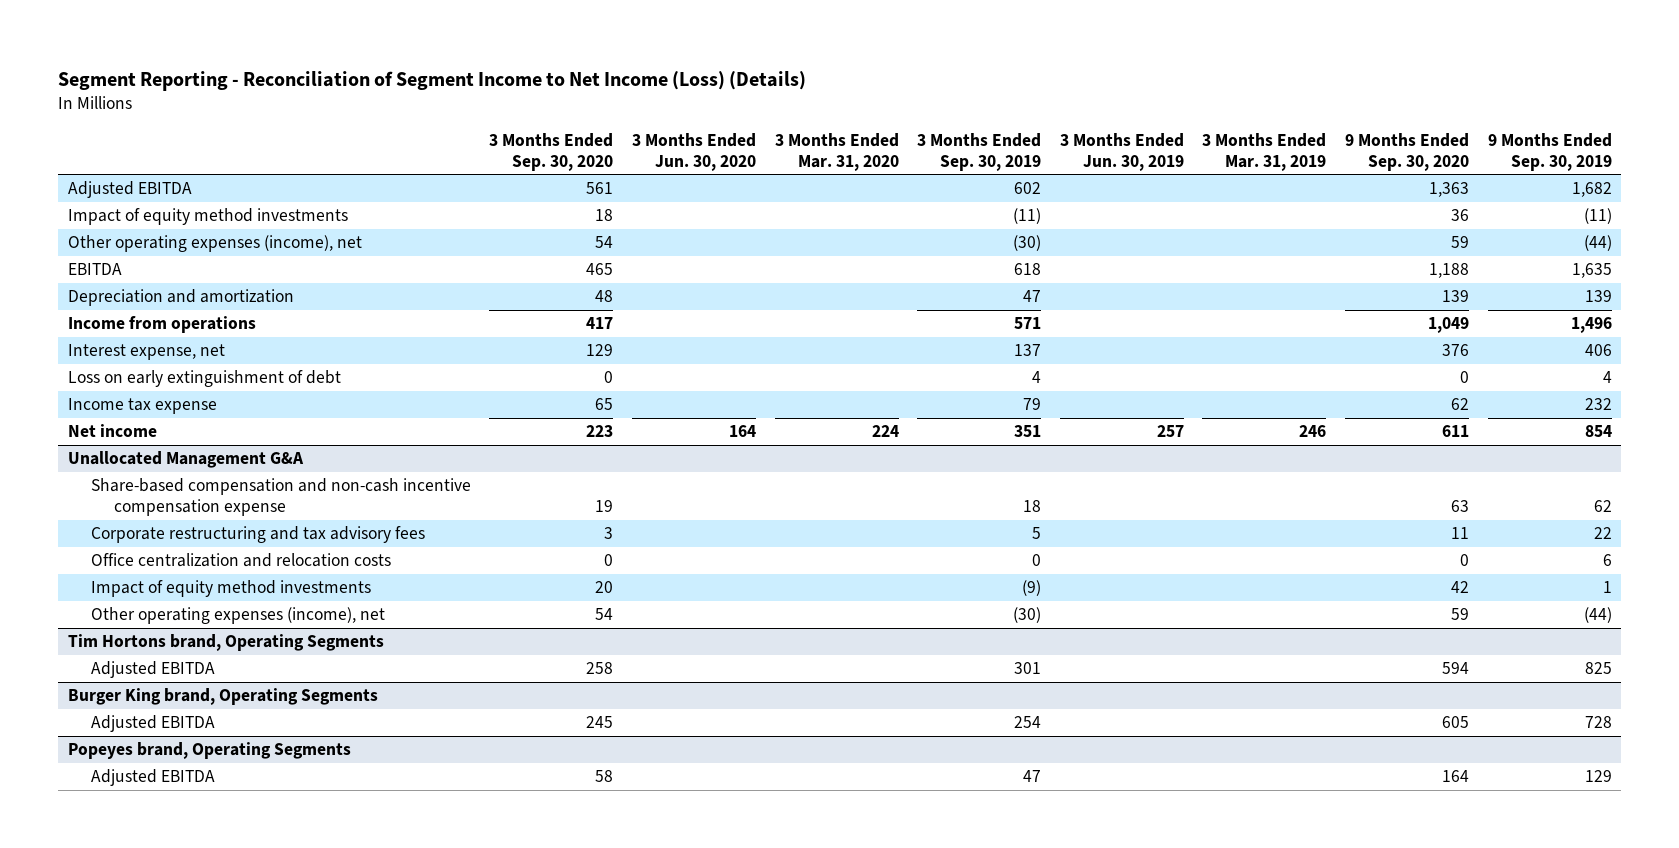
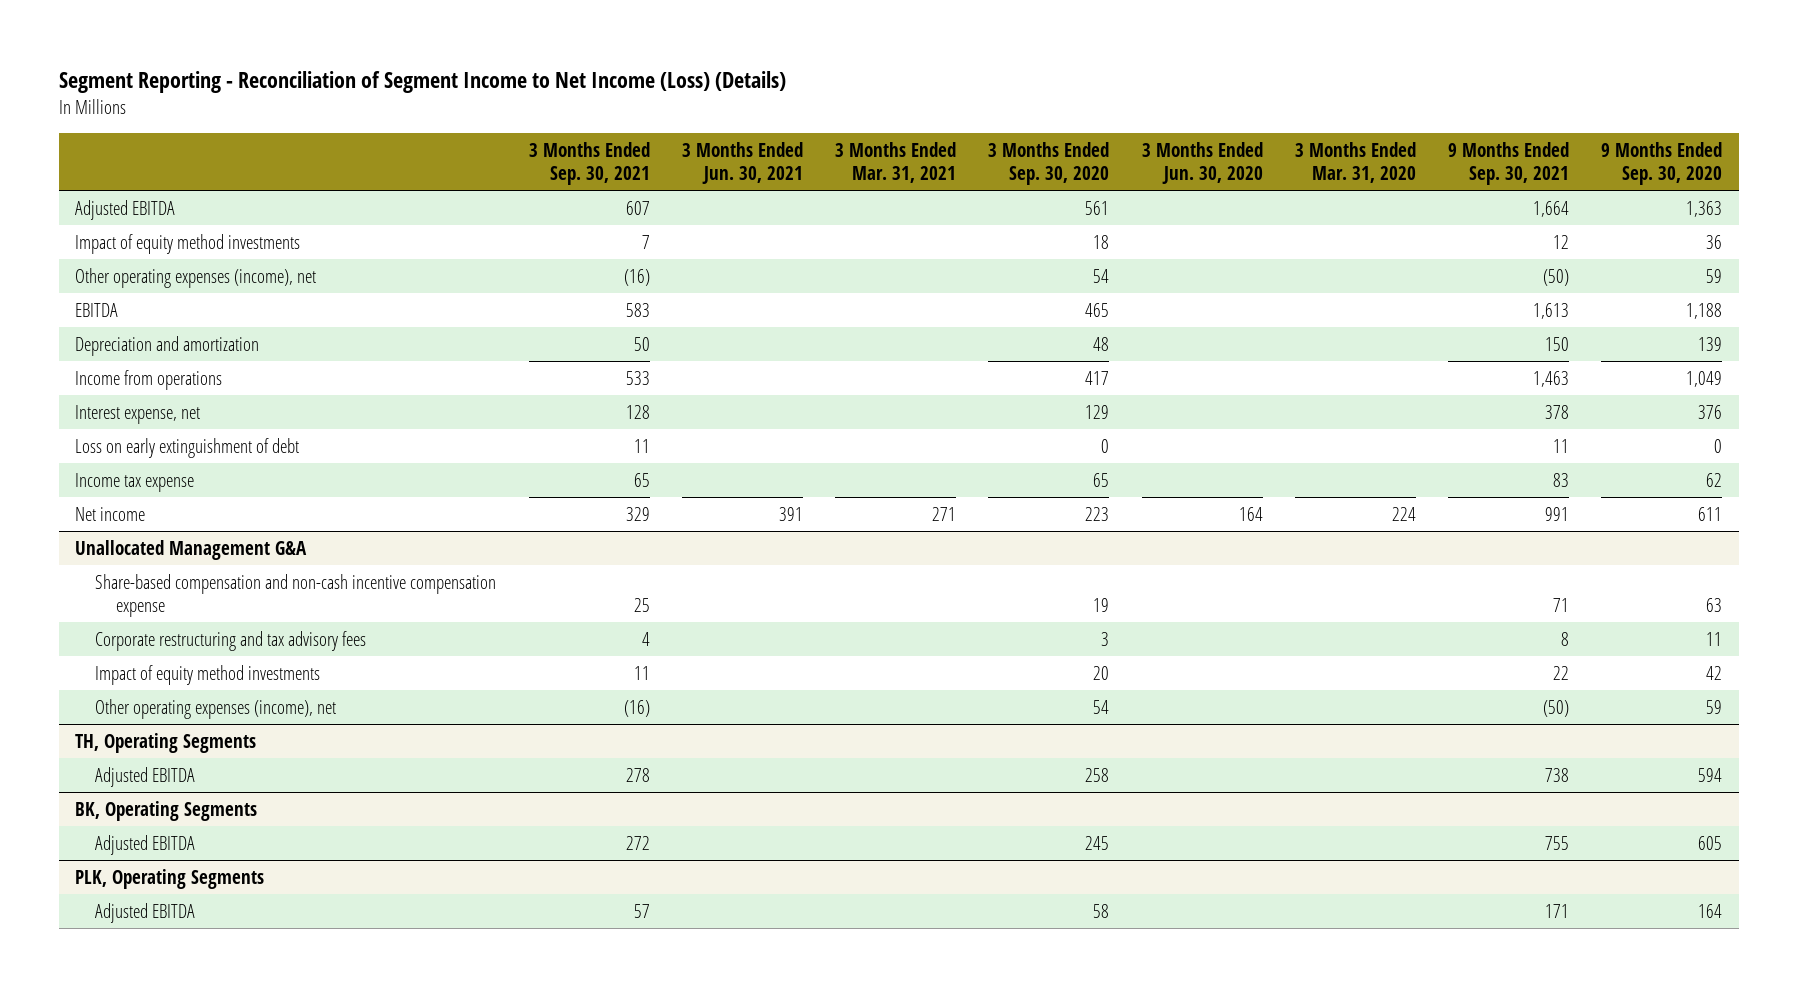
[917,132,1042,171] 3 Months Ended Sep. 30, 2019 -> none
[1059,132,1184,171] 3 Months Ended Jun. 30, 2019 -> none
[1202,132,1327,171] 3 Months Ended Mar. 31, 2019 -> none
[1487,132,1612,171] 9 Months Ended Sep. 30, 2019 -> none
none -> [528,142,650,185] 3 Months Ended Sep. 30, 2021
none -> [681,142,803,184] 3 Months Ended Jun. 30, 2021
none -> [835,142,957,183] 3 Months Ended Mar. 31, 2021
none -> [1448,142,1570,185] 9 Months Ended Sep. 30, 2021
[90,553,391,568] Office centralization and relocation costs -> none
[67,634,384,652] Tim Hortons brand, Operating Segments -> none
none -> [74,732,256,753] TH, Operating Segments
[67,688,378,706] Burger King brand, Operating Segments -> none
none -> [74,800,257,821] BK, Operating Segments
[67,742,351,760] Popeyes brand, Operating Segments -> none
none -> [74,868,264,889] PLK, Operating Segments

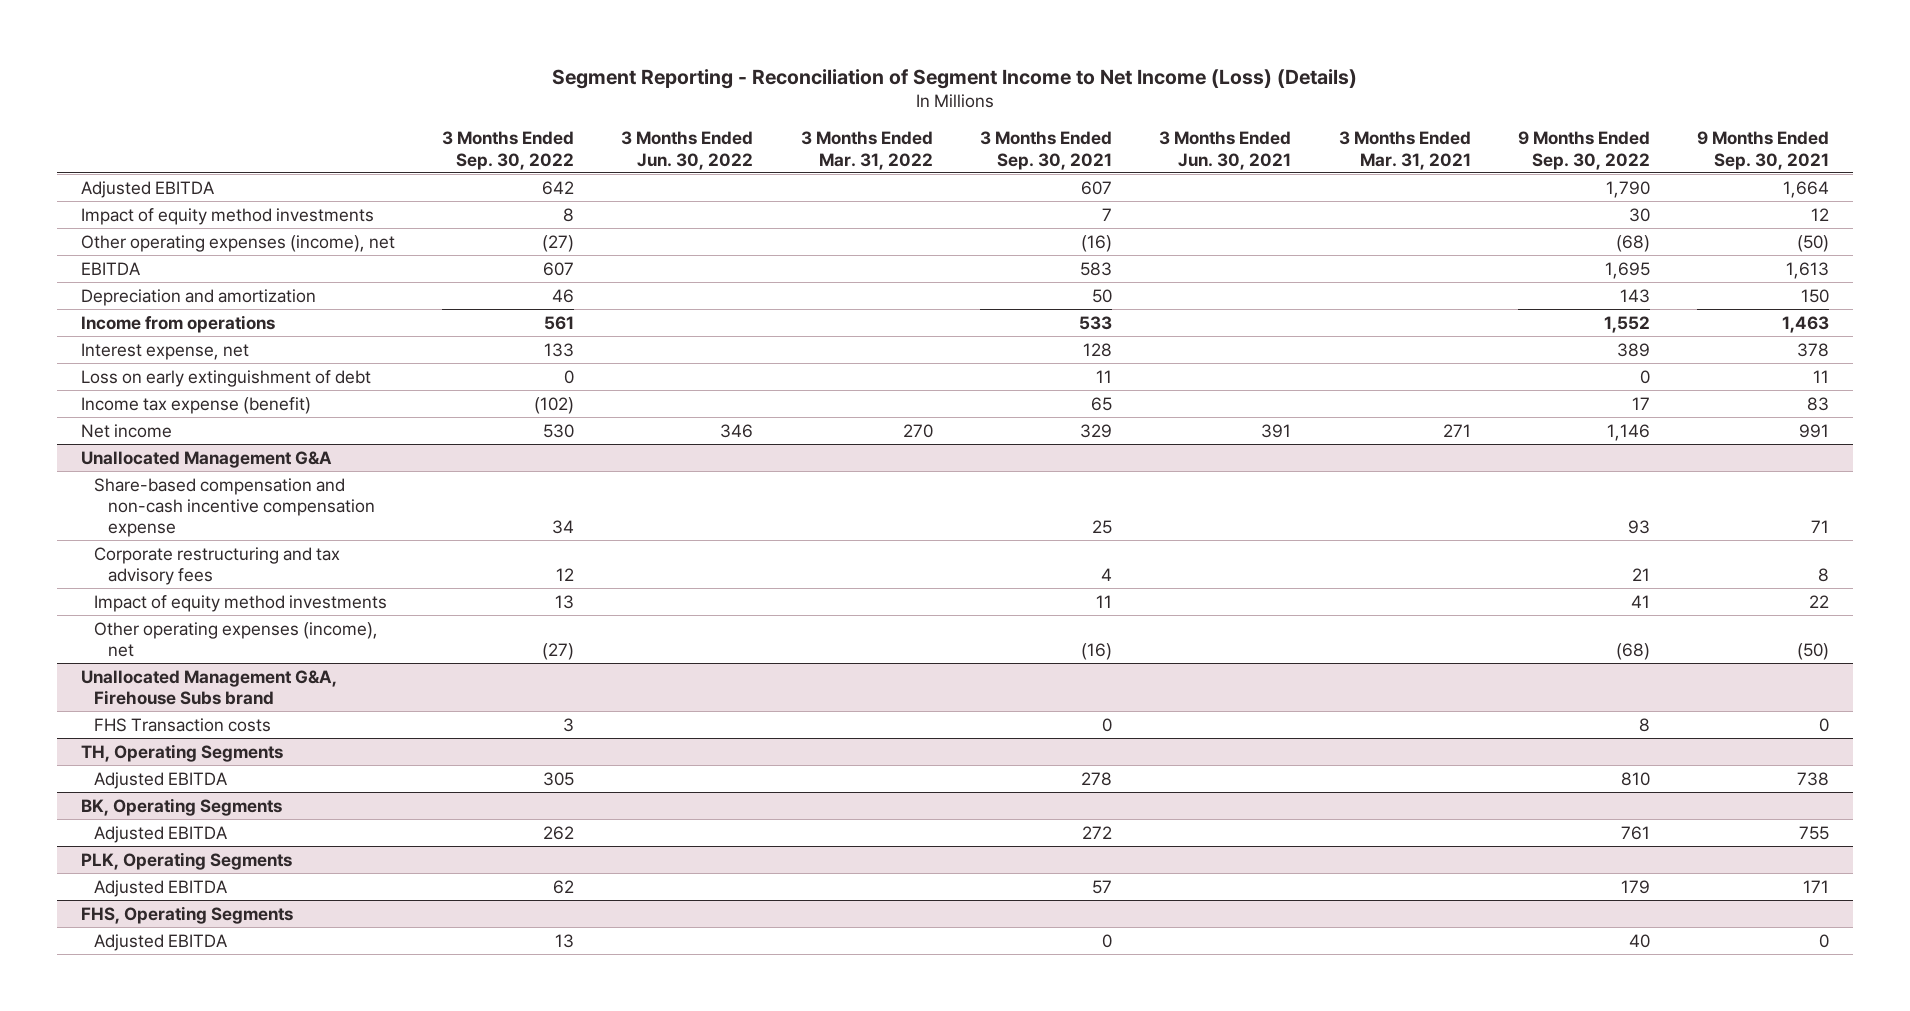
[988,142,1110,185] 3 Months Ended Sep. 30, 2020 -> none
[1141,142,1263,184] 3 Months Ended Jun. 30, 2020 -> none
[1294,142,1416,183] 3 Months Ended Mar. 31, 2020 -> none
[1601,142,1723,185] 9 Months Ended Sep. 30, 2020 -> none
none -> [442,131,575,170] 3 Months Ended Sep. 30, 2022
none -> [621,131,754,170] 3 Months Ended Jun. 30, 2022
none -> [800,131,933,170] 3 Months Ended Mar. 31, 2022
none -> [1517,131,1650,170] 9 Months Ended Sep. 30, 2022
[74,472,194,492] Income tax expense -> [80,396,311,414] Income tax expense (benefit)
none -> [80,669,337,705] Unallocated Management G&A, Firehouse Subs brand
none -> [94,717,272,732] FHS Transaction costs
none -> [80,905,293,924] FHS, Operating Segments
none -> [94,933,228,951] Adjusted EBITDA

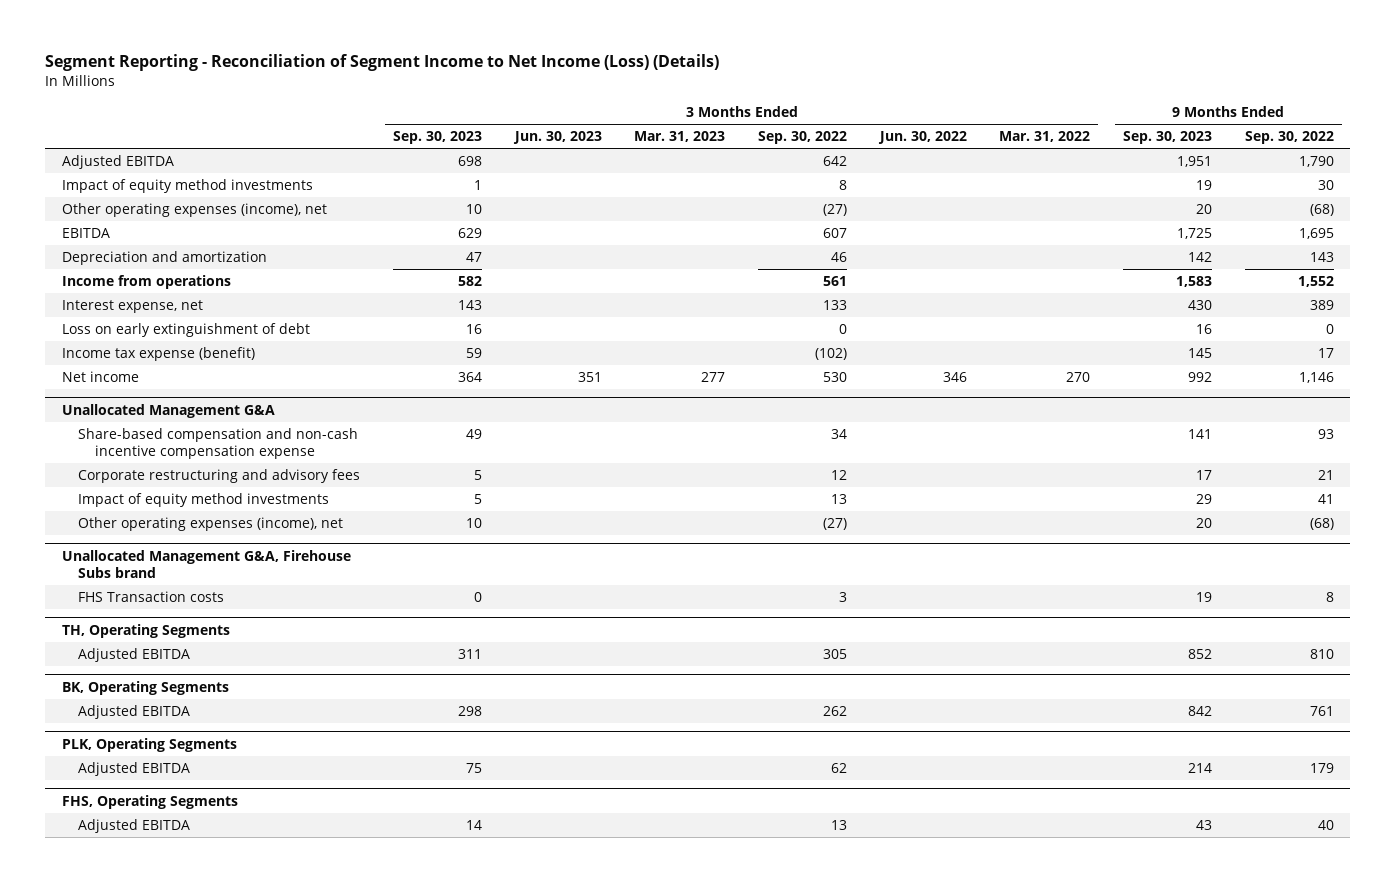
[979,131,1112,170] 3 Months Ended Sep. 30, 2021 -> none
[1159,131,1292,170] 3 Months Ended Jun. 30, 2021 -> none
[1338,131,1471,170] 3 Months Ended Mar. 31, 2021 -> none
[1697,131,1830,170] 9 Months Ended Sep. 30, 2021 -> none
none -> [392,131,482,145] Sep. 30, 2023
none -> [512,131,602,145] Jun. 30, 2023
none -> [634,131,726,143] Mar. 31, 2023
none -> [1122,131,1212,145] Sep. 30, 2023
[94,546,341,585] Corporate restructuring and tax advisory fees -> [78,468,361,483] Corporate restructuring and advisory fees

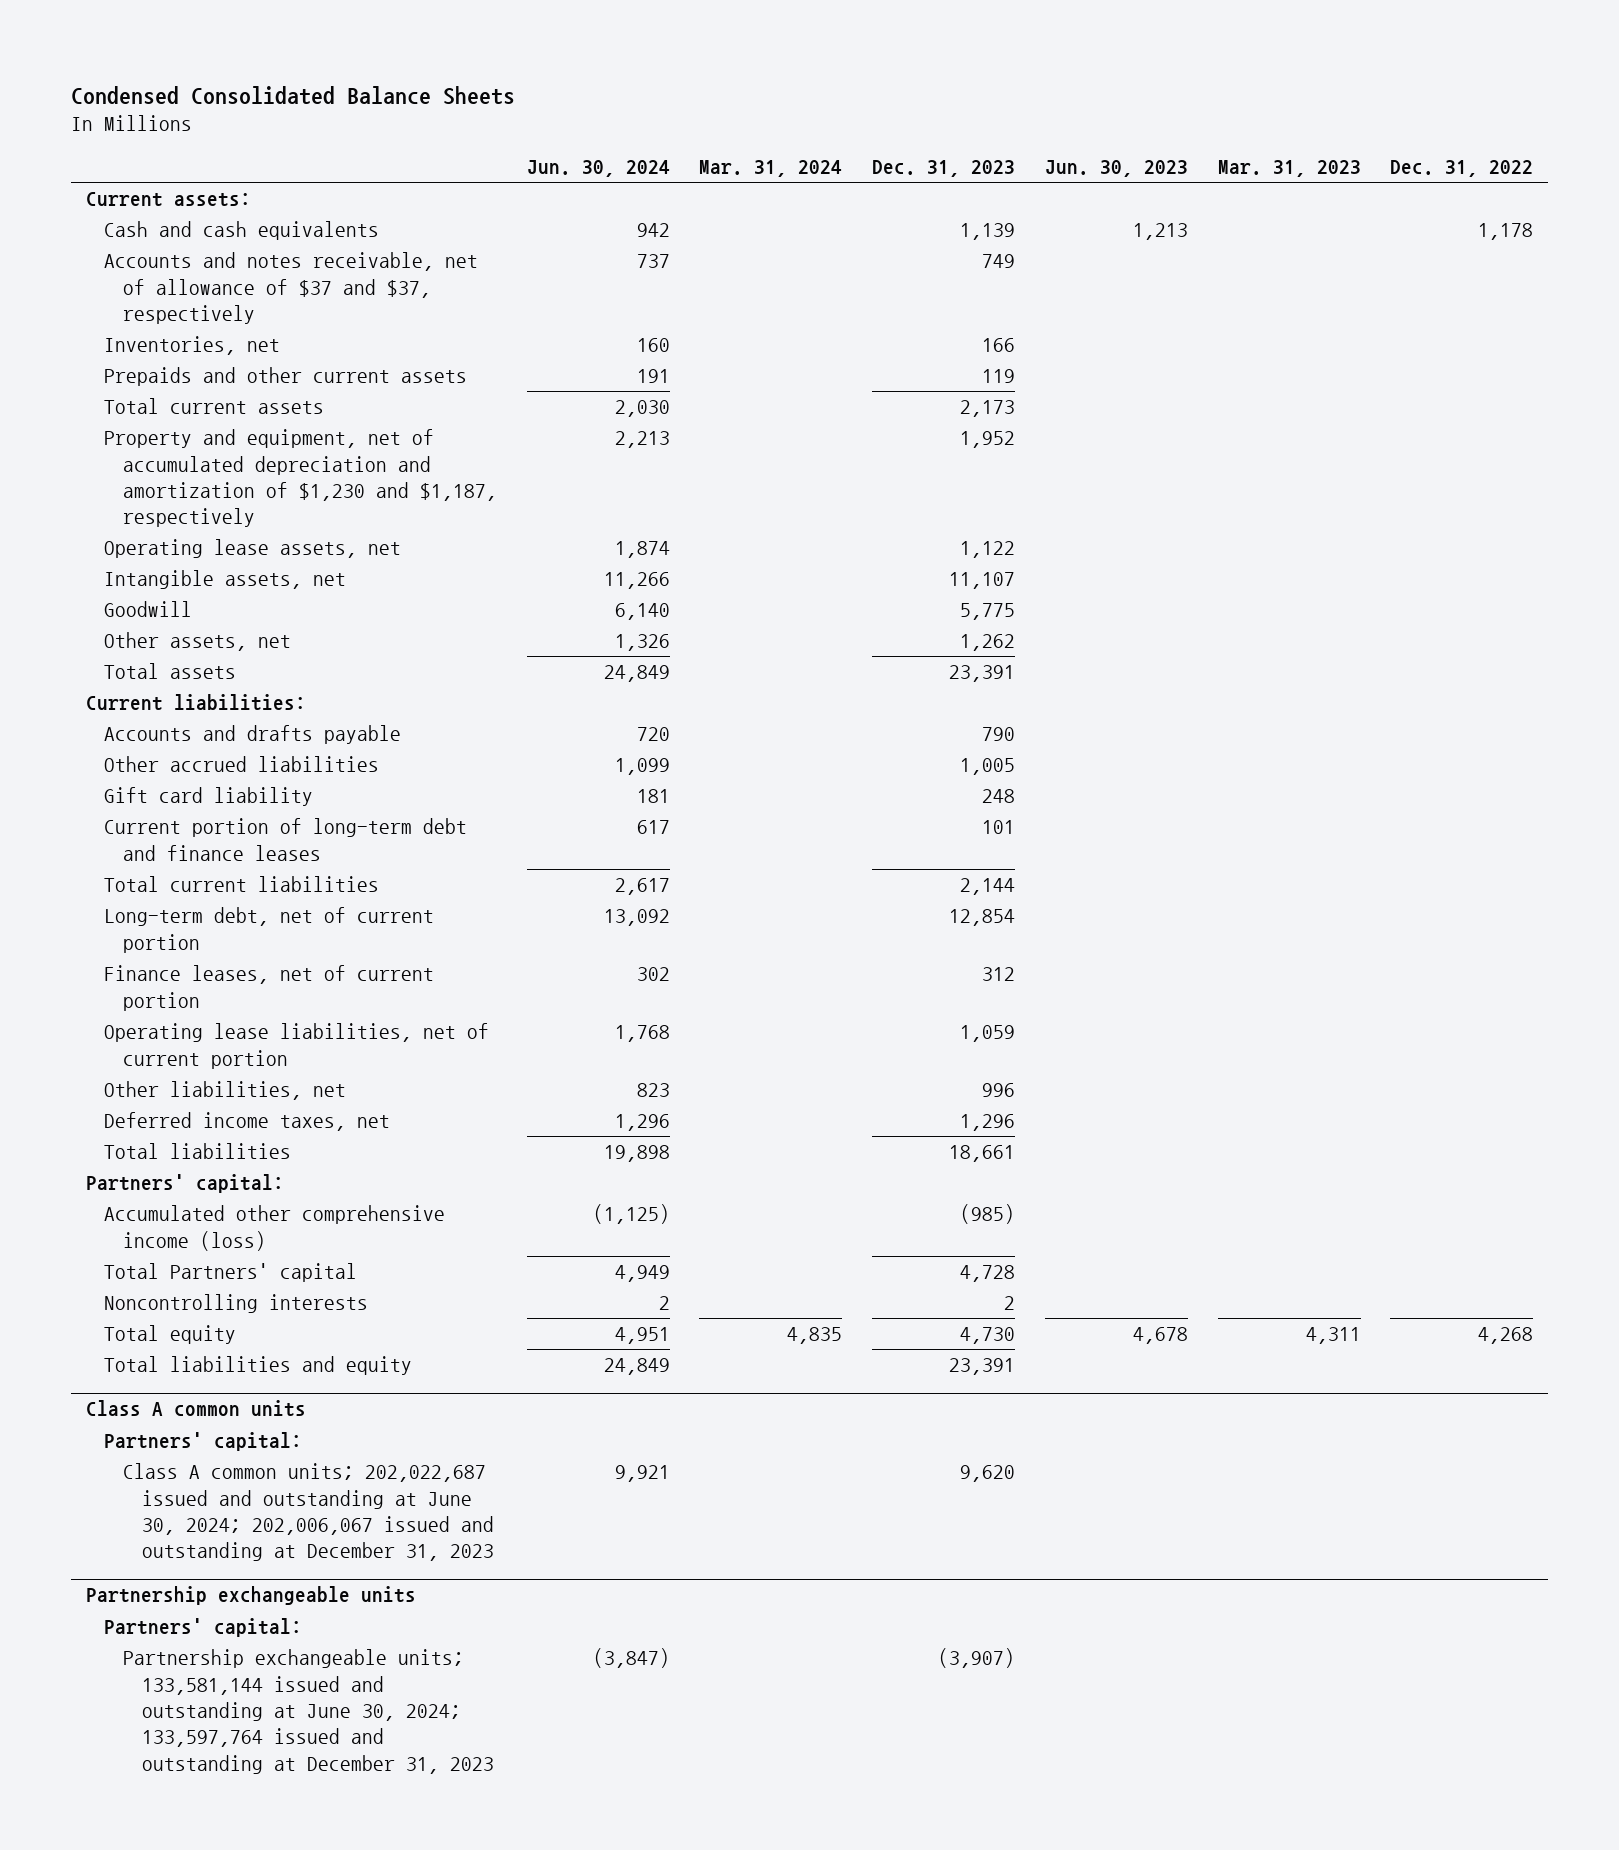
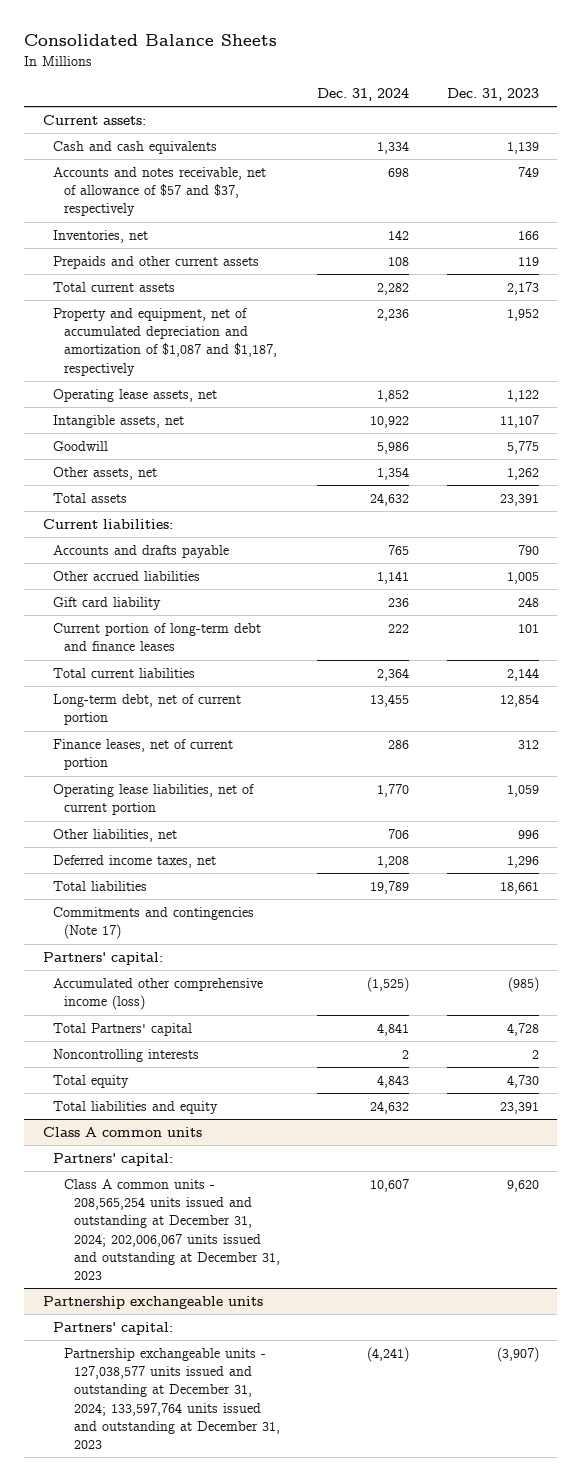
[70,85,515,105] Condensed Consolidated Balance Sheets -> [24,34,278,47] Consolidated Balance Sheets
[526,160,670,178] Jun. 30, 2024 -> none
[699,160,843,178] Mar. 31, 2024 -> none
[1044,160,1188,178] Jun. 30, 2023 -> none
[1217,160,1361,178] Mar. 31, 2023 -> none
[1390,160,1534,178] Dec. 31, 2022 -> none
none -> [317,87,410,101] Dec. 31, 2024
[104,252,479,325] Accounts and notes receivable, net of allowance of $37 and $37, respectively -> [53,167,267,217] Accounts and notes receivable, net of allowance of $57 and $37, respectively
[104,429,497,528] Property and equipment, net of accumulated depreciation and amortization of $1,230 and $1,187, respectively -> [53,308,277,376] Property and equipment, net of accumulated depreciation and amortization of $1,087 and $1,187, respectively
none -> [53,907,255,940] Commitments and contingencies (Note 17)
[122,1463,494,1562] Class A common units; 202,022,687 issued and outstanding at June 30, 2024; 202,006,067 issued and outstanding at December 31, 2023 -> [63,1179,281,1281] Class A common units - 208,565,254 units issued and outstanding at December 31, 2024; 202,006,067 units issued and outstanding at December 31, 2023
[122,1649,494,1774] Partnership exchangeable units; 133,581,144 issued and outstanding at June 30, 2024; 133,597,764 issued and outstanding at December 31, 2023 -> [63,1348,281,1450] Partnership exchangeable units - 127,038,577 units issued and outstanding at December 31, 2024; 133,597,764 units issued and outstanding at December 31, 2023

